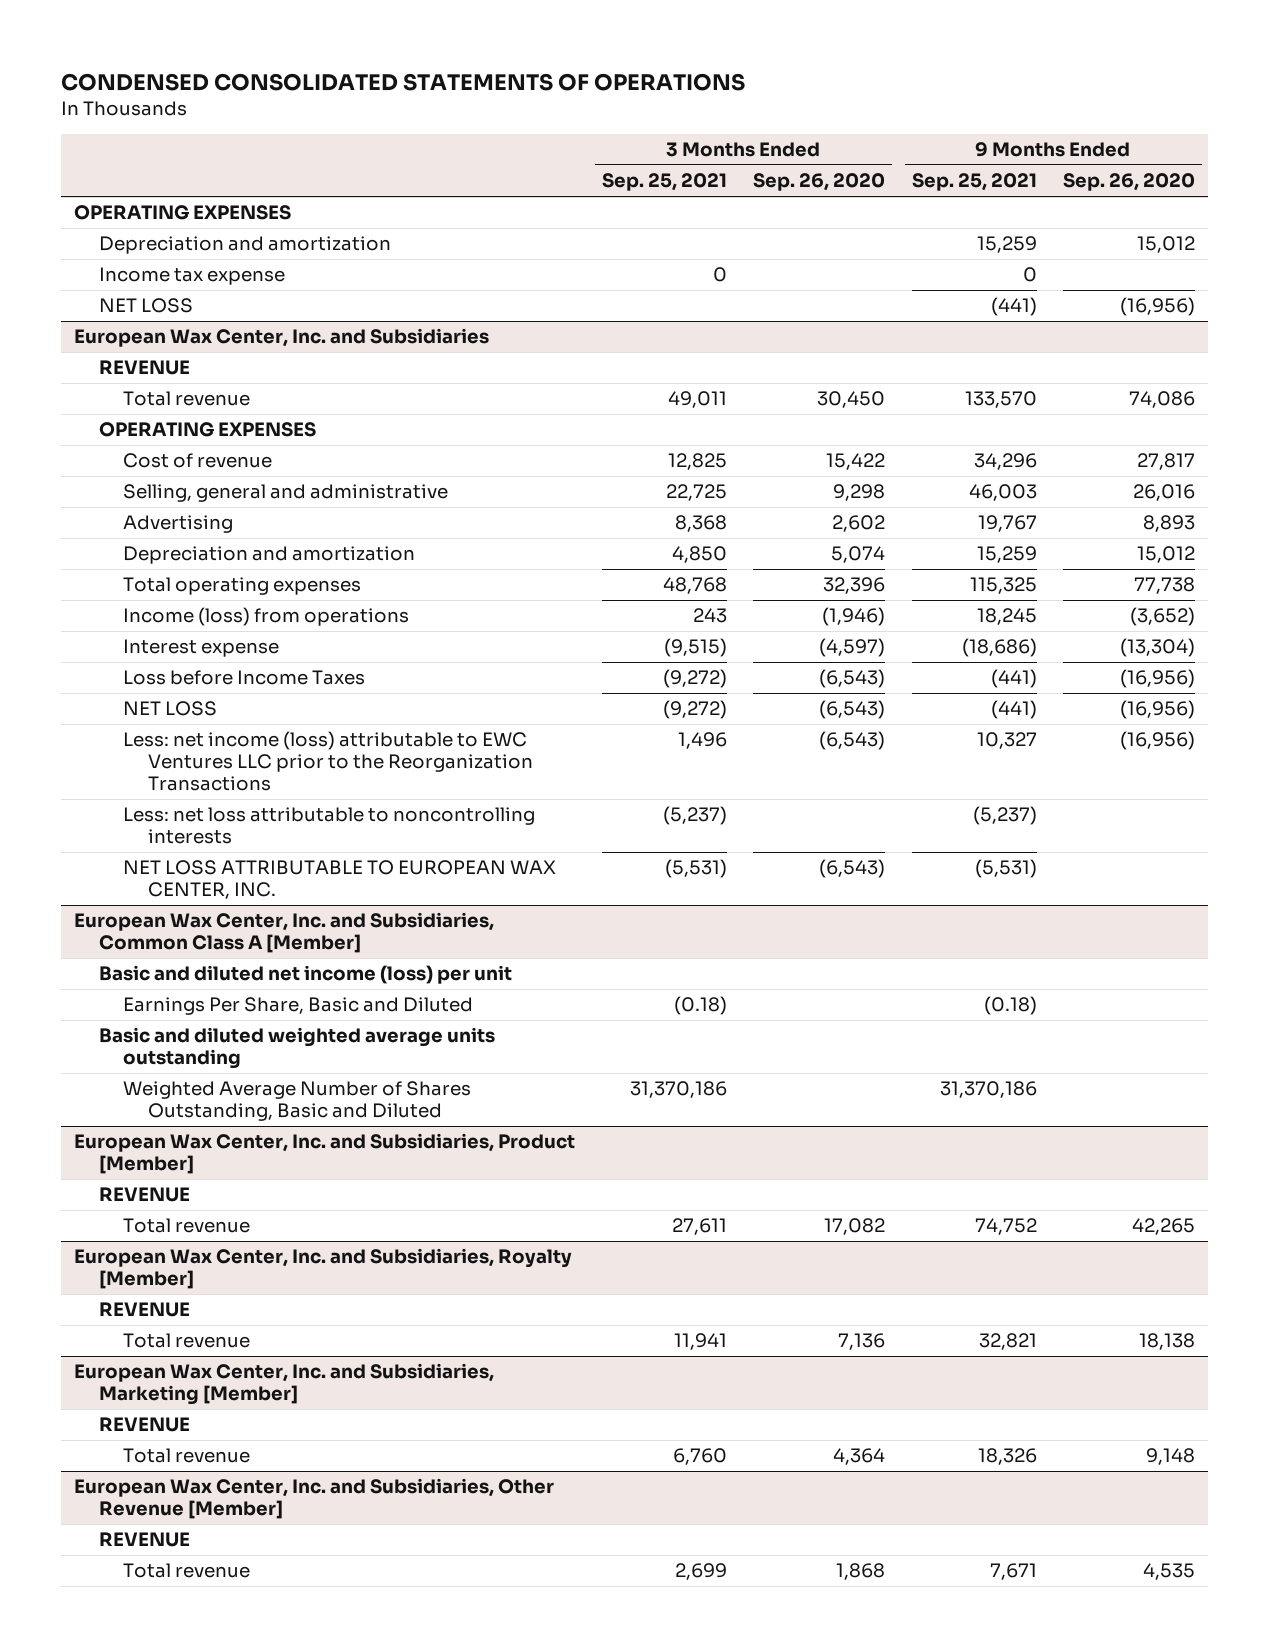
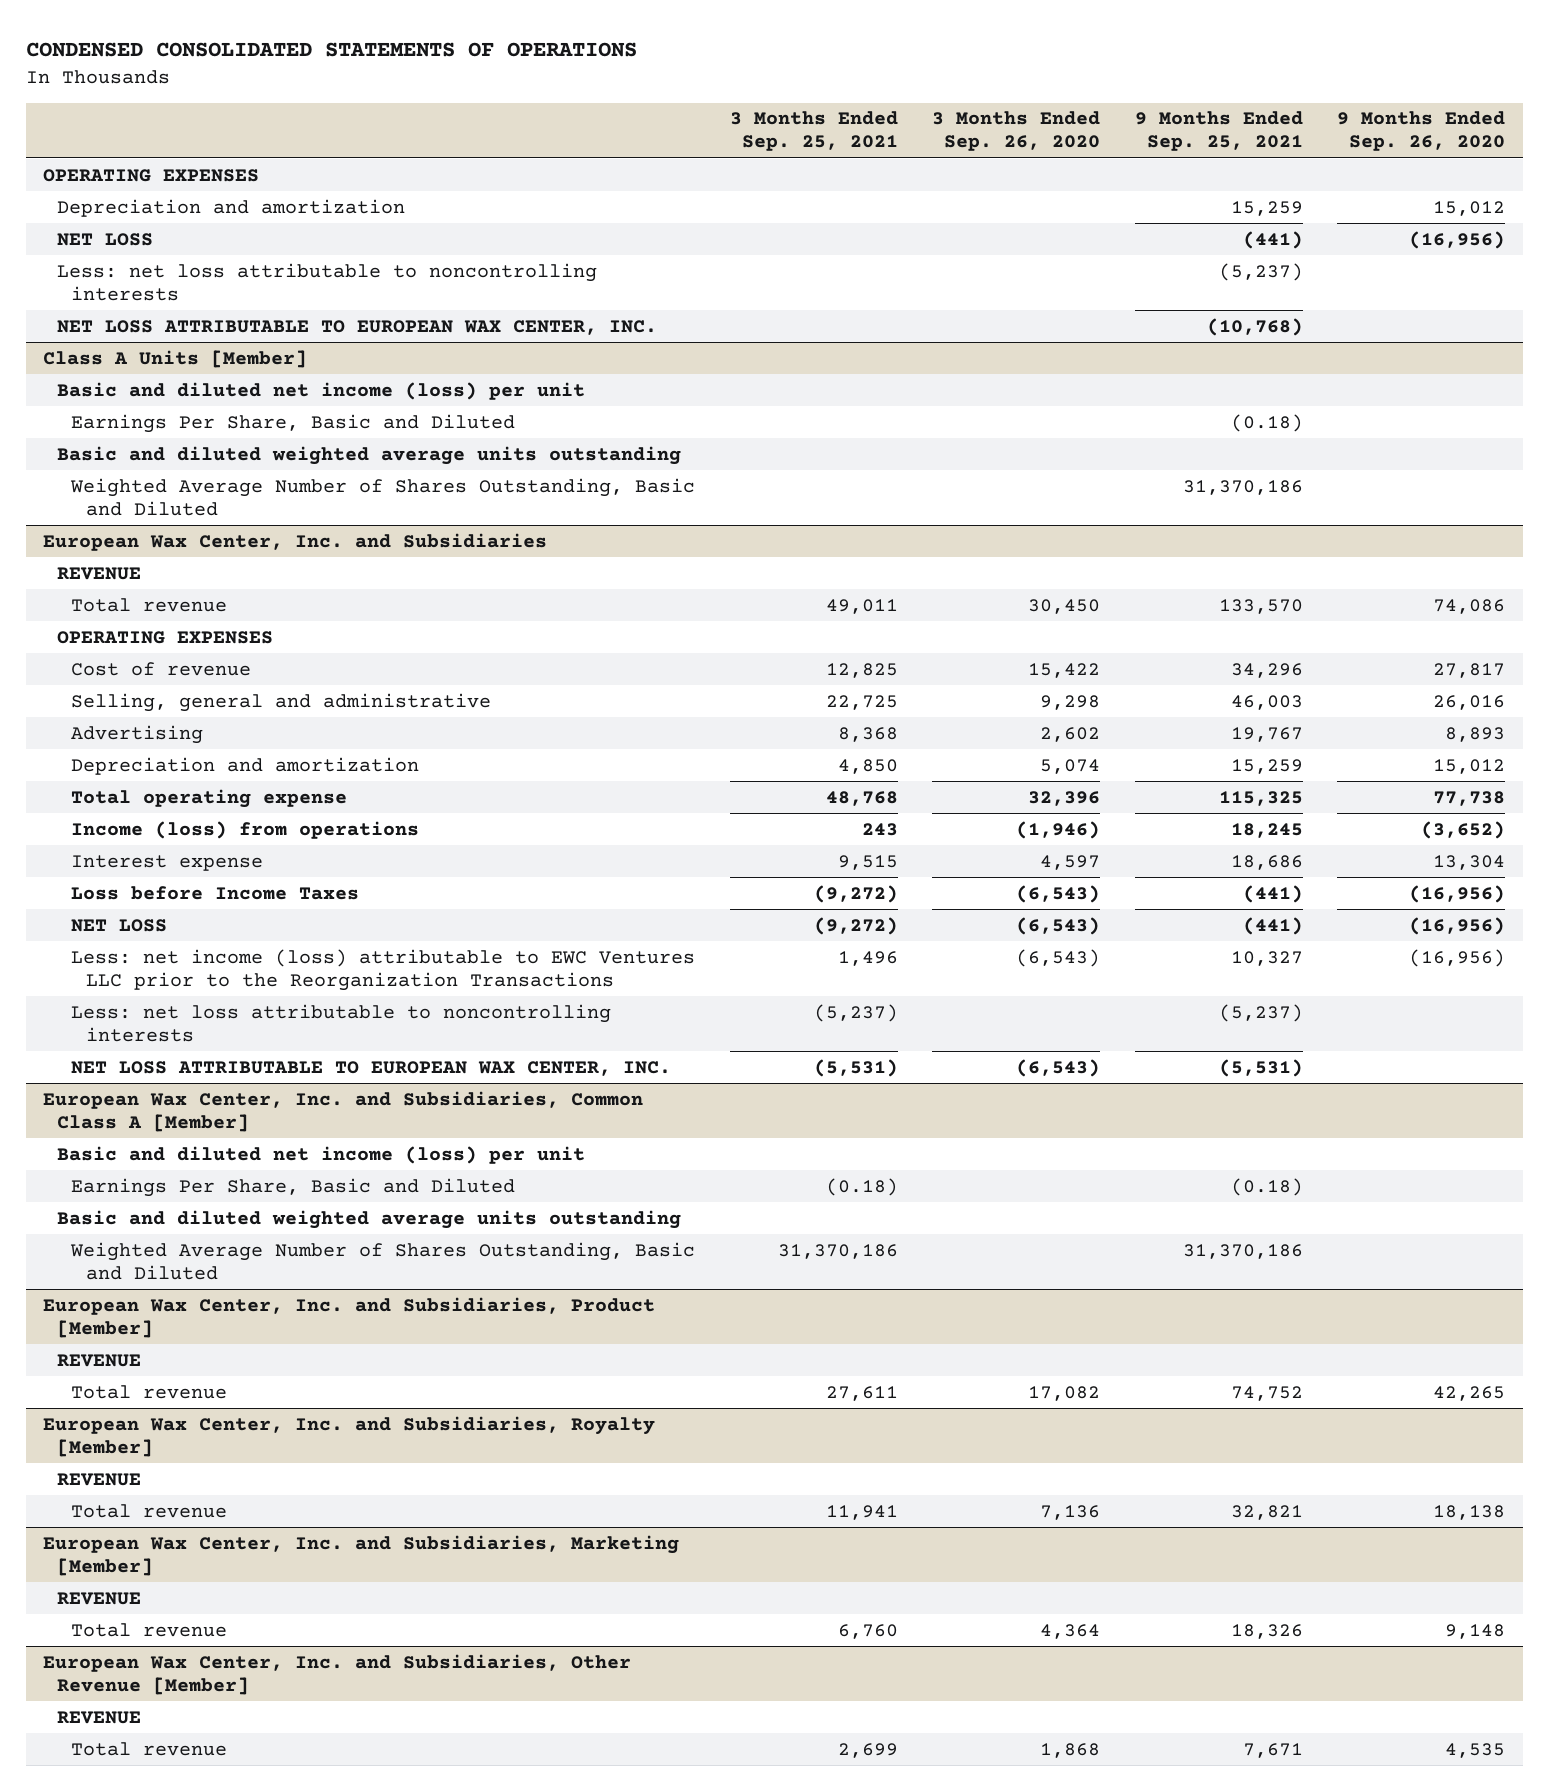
[98,267,285,286] Income tax expense -> none
none -> [57,262,598,301] Less: net loss attributable to noncontrolling interests
none -> [57,319,658,335] NET LOSS ATTRIBUTABLE TO EUROPEAN WAX CENTER, INC.
none -> [42,349,307,368] Class A Units [Member]
none -> [57,381,586,400] Basic and diluted net income (loss) per unit
none -> [71,413,516,433] Earnings Per Share, Basic and Diluted
none -> [57,445,682,465] Basic and diluted weighted average units outstanding
none -> [70,477,696,516] Weighted Average Number of Shares Outstanding, Basic and Diluted
[123,577,362,596] Total operating expenses -> [71,788,348,808] Total operating expense
[663,638,727,658] (9,515) -> [837,854,898,870] 9,515
[819,638,886,658] (4,597) -> [1040,854,1101,870] 4,597
[961,638,1037,658] (18,686) -> [1230,854,1303,870] 18,686
[1119,638,1195,658] (13,304) -> [1433,854,1506,870] 13,304

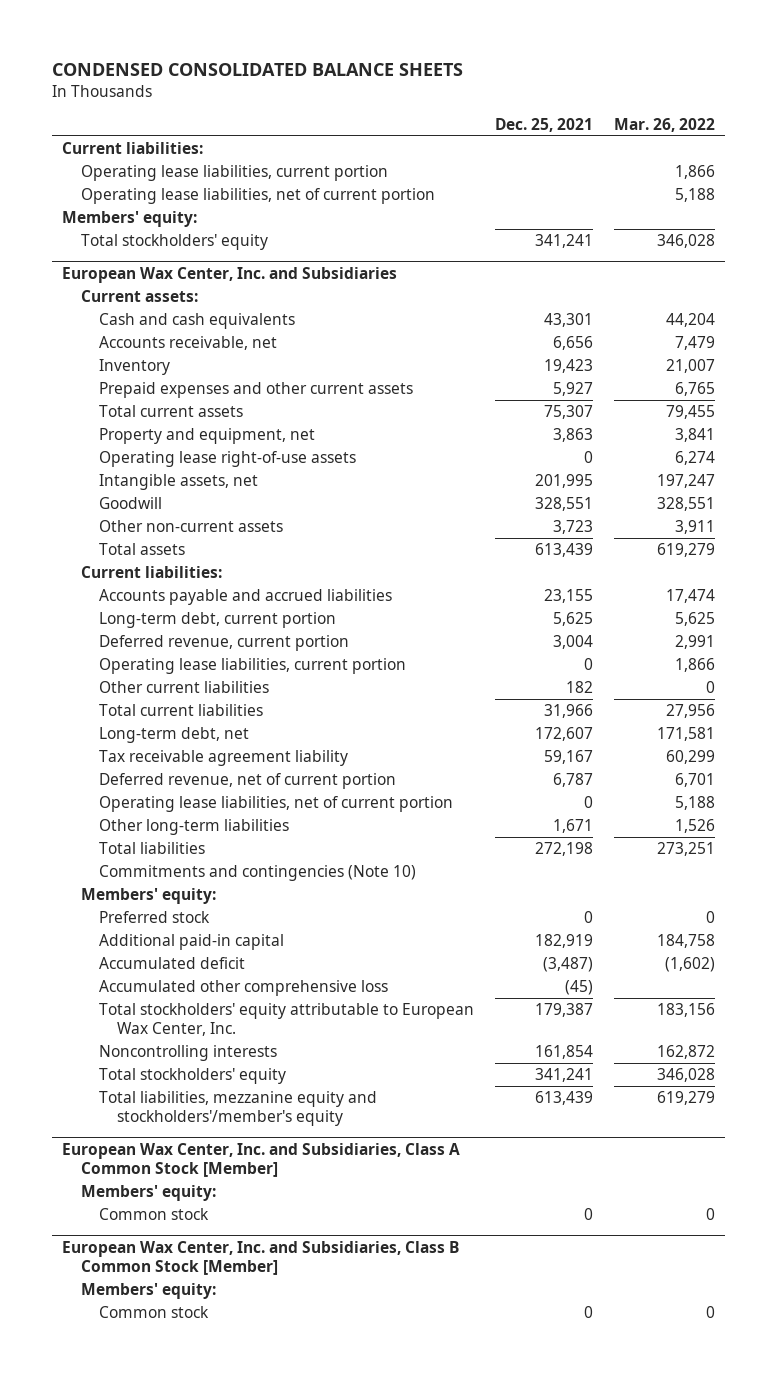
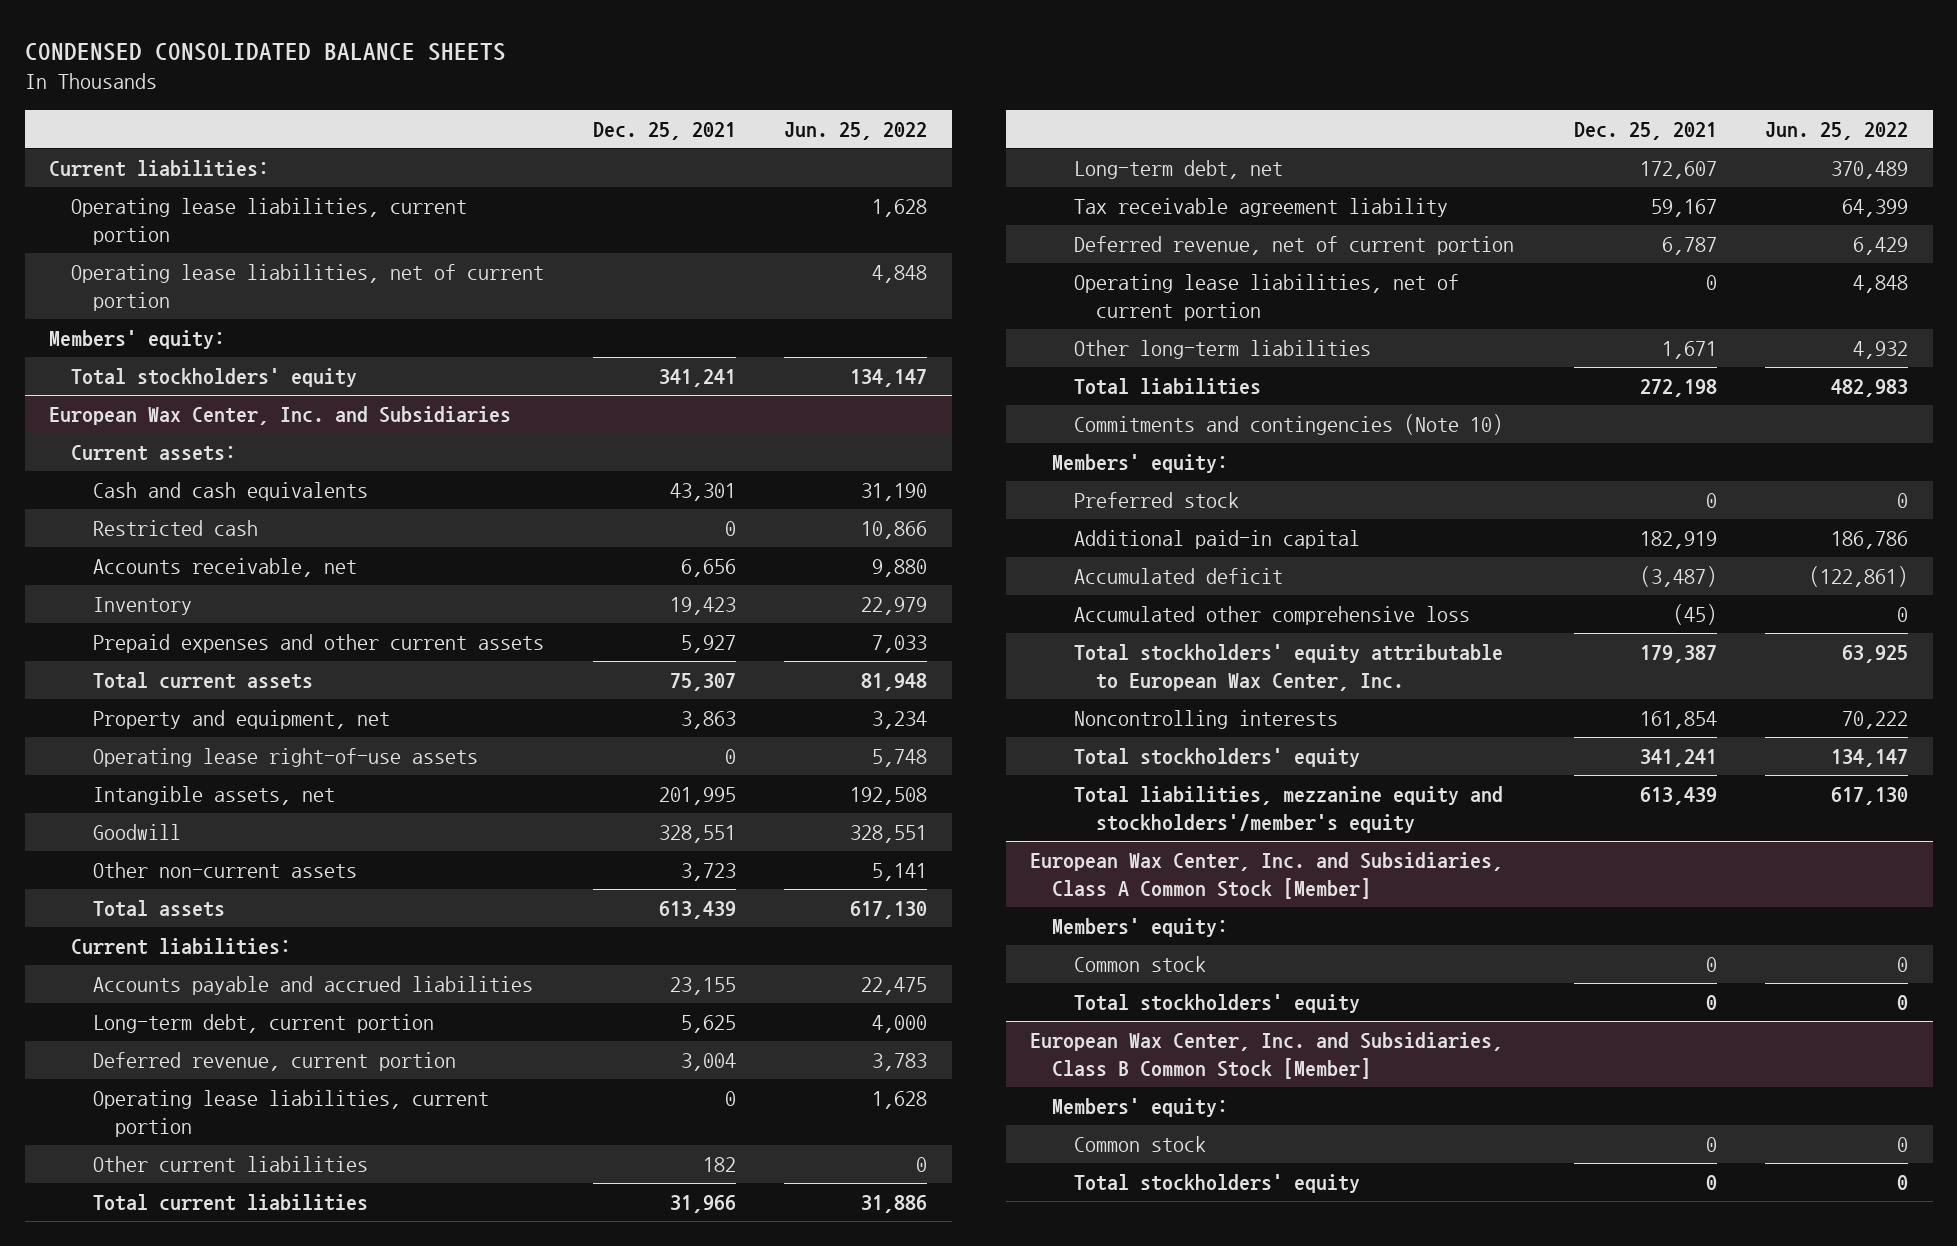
[613,117,715,132] Mar. 26, 2022 -> none
none -> [784,121,928,140] Jun. 25, 2022
none -> [92,520,258,537] Restricted cash
none -> [1074,994,1361,1014] Total stockholders' equity
none -> [1074,1174,1361,1194] Total stockholders' equity

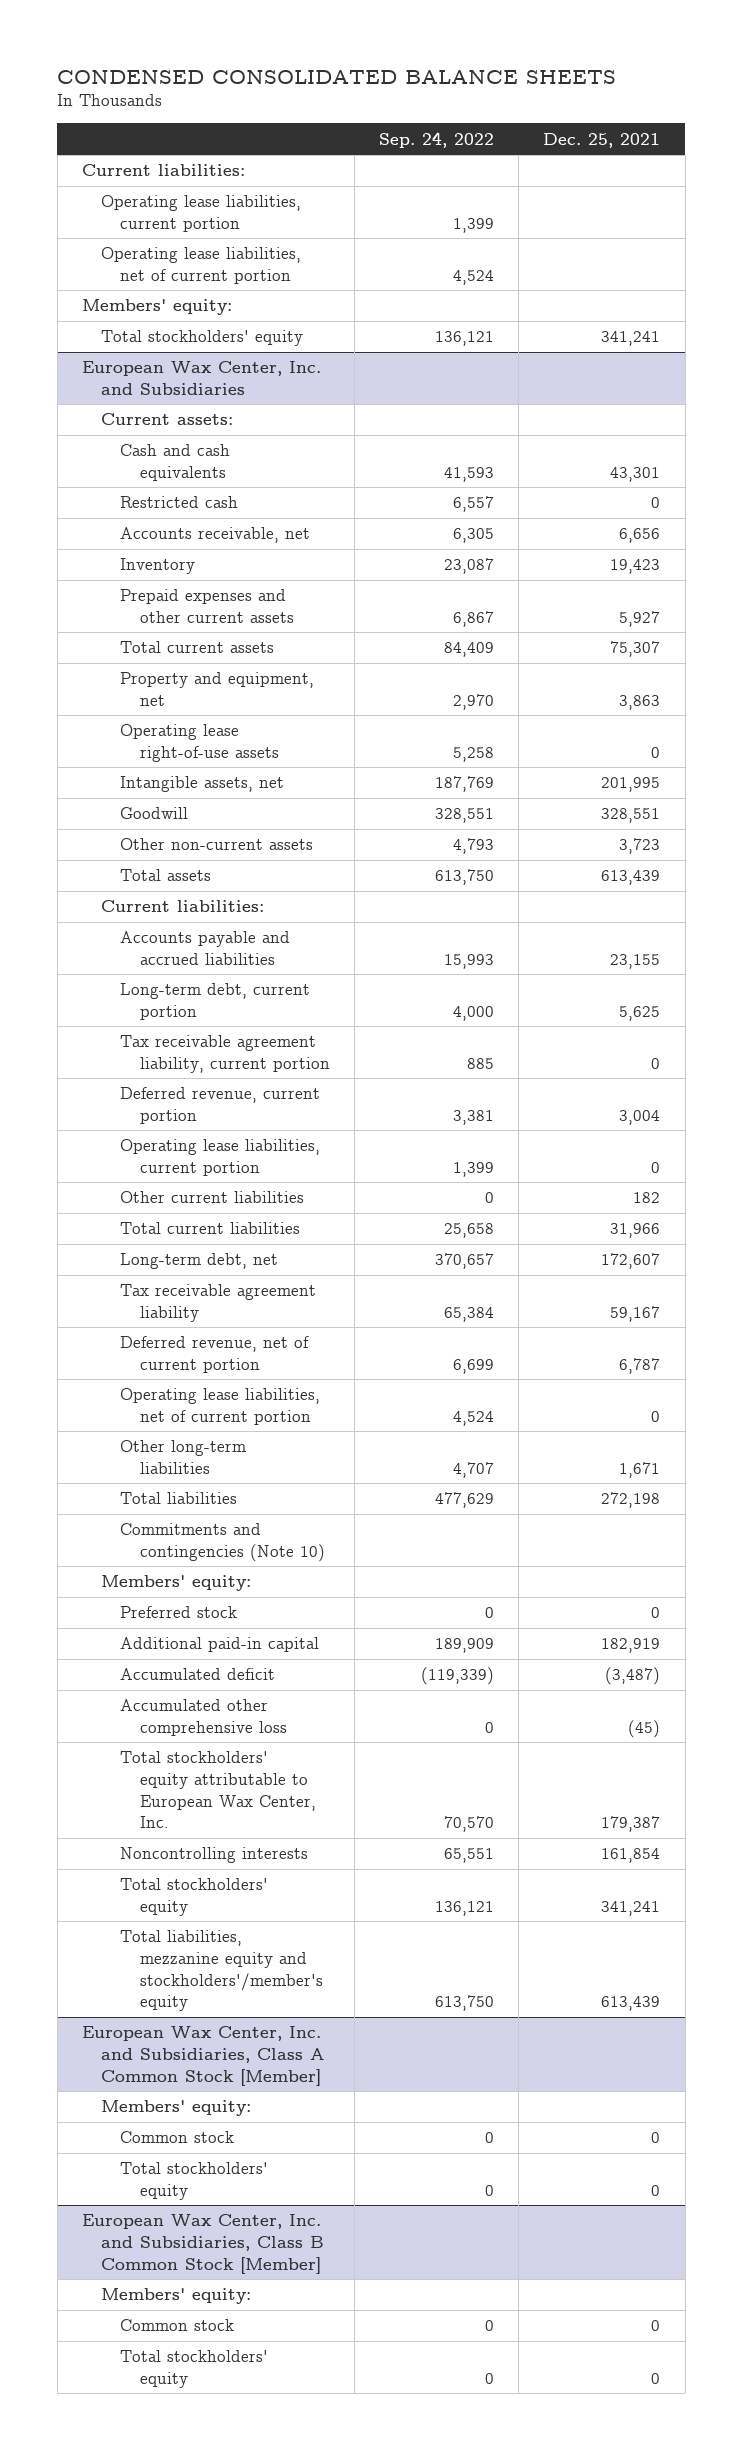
[784,121,928,140] Jun. 25, 2022 -> none
none -> [378,131,494,148] Sep. 24, 2022
none -> [120,1035,330,1073] Tax receivable agreement liability, current portion

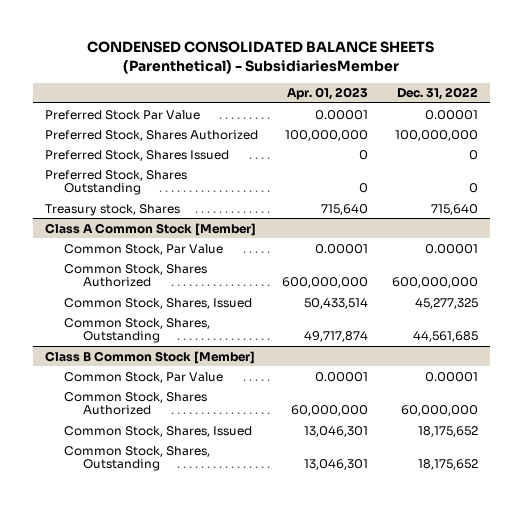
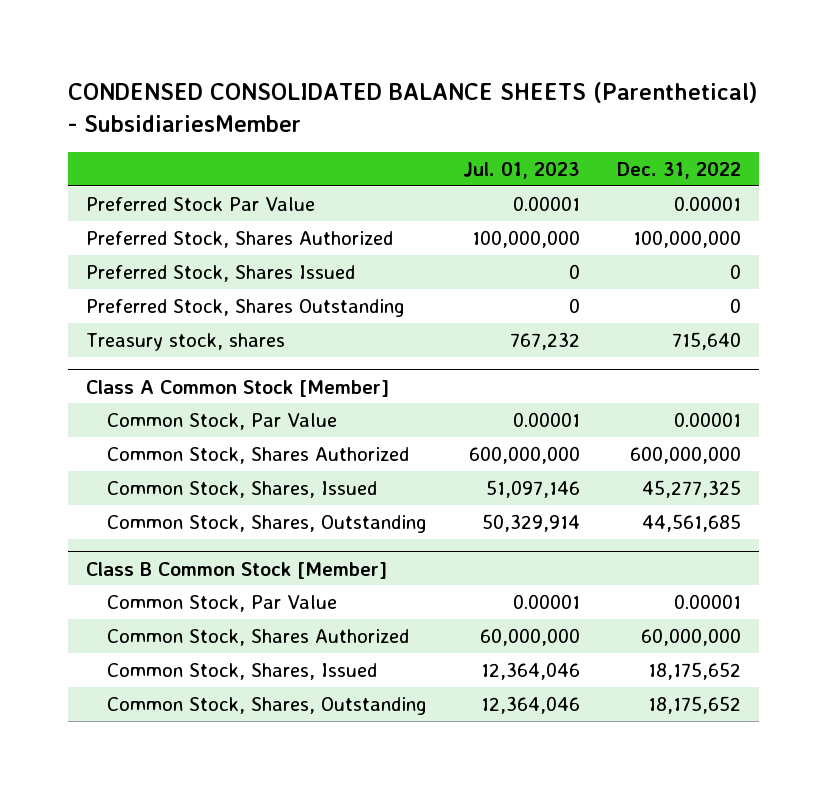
[286,87,368,101] Apr. 01, 2023 -> none
none -> [463,161,581,179] Jul. 01, 2023
[45,203,181,216] Treasury stock, Shares -> [86,332,286,351] Treasury stock, shares

